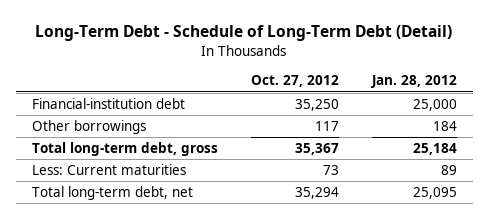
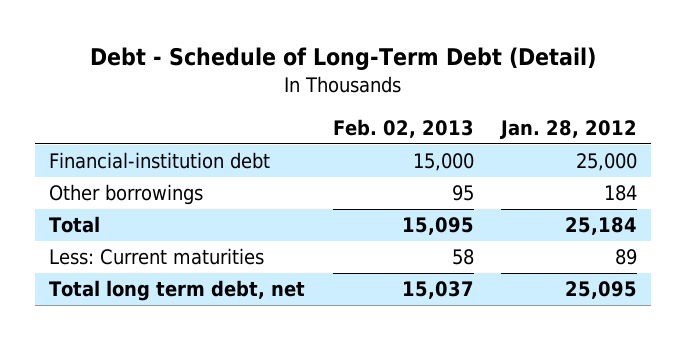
[35,25,453,42] Long-Term Debt - Schedule of Long-Term Debt (Detail) -> [90,47,597,71] Debt - Schedule of Long-Term Debt (Detail)
[250,75,339,88] Oct. 27, 2012 -> none
none -> [332,118,474,138] Feb. 02, 2013
[32,142,219,157] Total long-term debt, gross -> [48,216,100,234] Total
[32,186,194,201] Total long-term debt, net -> [48,280,305,302] Total long term debt, net

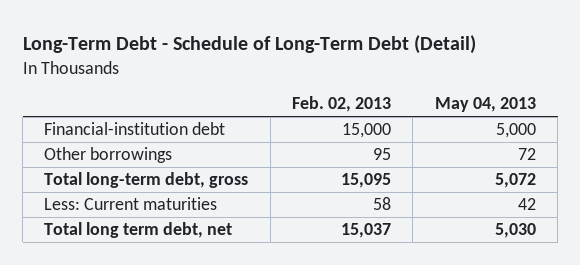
[90,47,597,71] Debt - Schedule of Long-Term Debt (Detail) -> [22,34,476,54] Long-Term Debt - Schedule of Long-Term Debt (Detail)
[500,119,638,139] Jan. 28, 2012 -> none
none -> [434,97,536,113] May 04, 2013
[48,216,100,234] Total -> [44,172,249,189] Total long-term debt, gross

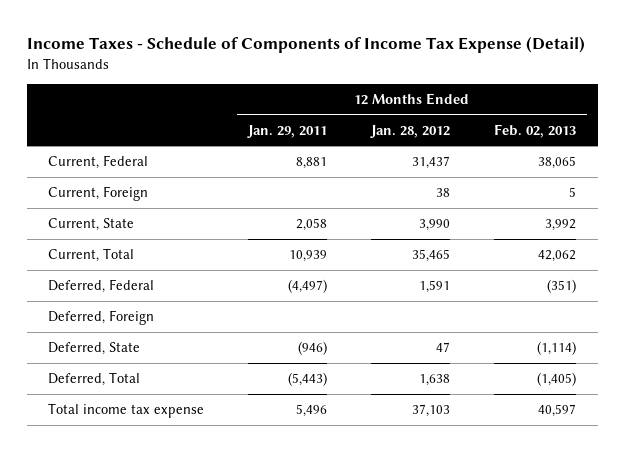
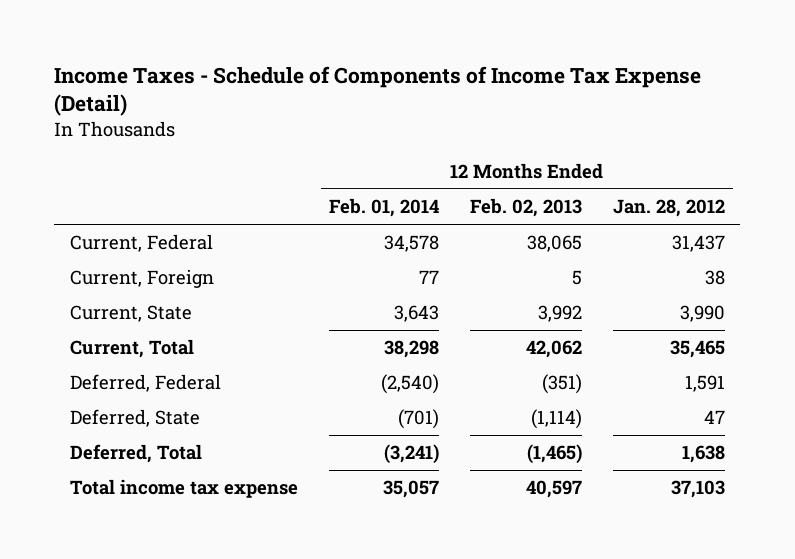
[247,124,328,138] Jan. 29, 2011 -> none
none -> [328,198,439,218] Feb. 01, 2014
[48,310,155,326] Deferred, Foreign -> none
[536,372,576,387] (1,405) -> [526,444,582,465] (1,465)

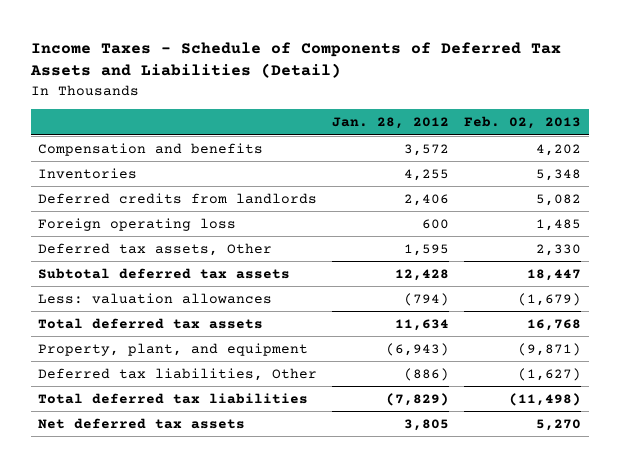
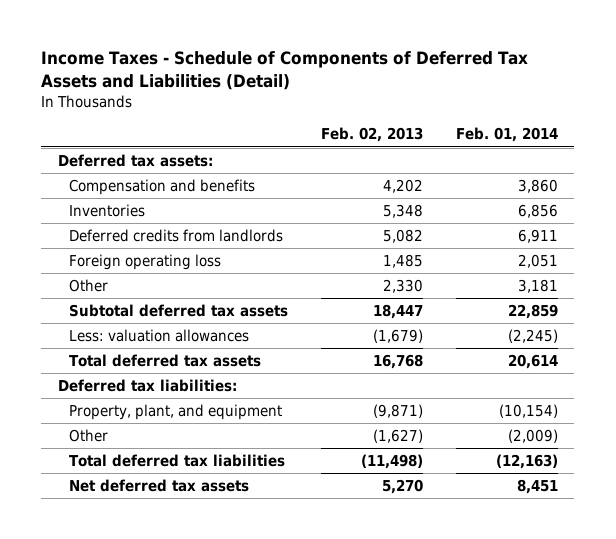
[332,116,450,129] Jan. 28, 2012 -> none
none -> [455,127,558,143] Feb. 01, 2014
none -> [57,154,213,168] Deferred tax assets:
[38,242,273,256] Deferred tax assets, Other -> [68,279,108,293] Other
none -> [57,379,237,393] Deferred tax liabilities:
[38,367,318,381] Deferred tax liabilities, Other -> [68,429,108,443] Other

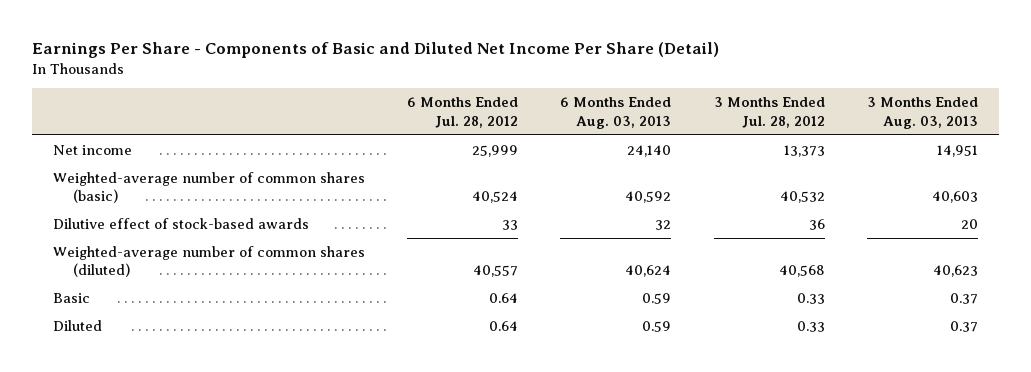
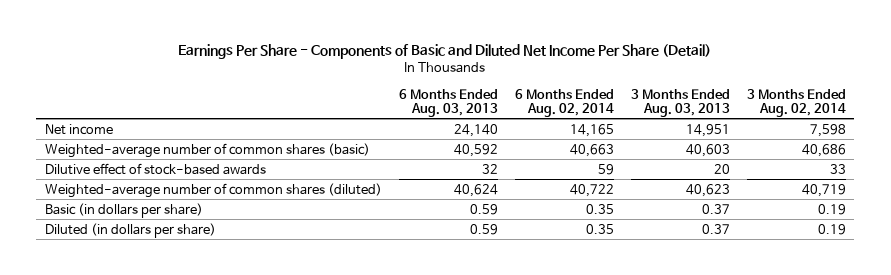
[407,97,519,128] 6 Months Ended Jul. 28, 2012 -> none
[713,97,825,128] 3 Months Ended Jul. 28, 2012 -> none
none -> [514,88,614,117] 6 Months Ended Aug. 02, 2014
none -> [746,88,846,117] 3 Months Ended Aug. 02, 2014
[53,293,91,304] Basic -> [44,202,203,218] Basic (in dollars per share)
[53,320,103,332] Diluted -> [44,222,216,238] Diluted (in dollars per share)

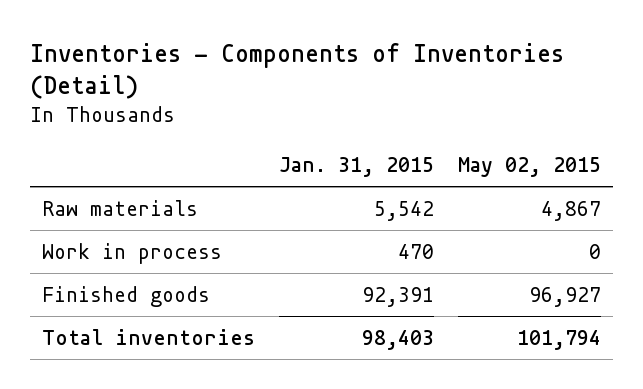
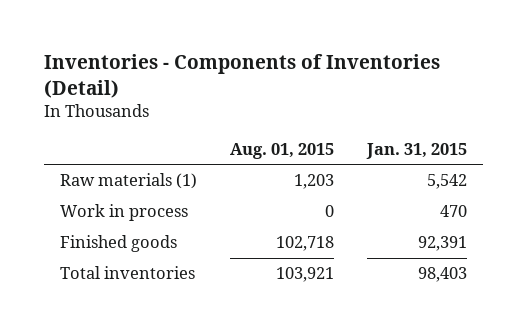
[457,156,601,177] May 02, 2015 -> none
none -> [229,142,334,159] Aug. 01, 2015
[41,199,198,216] Raw materials -> [60,173,198,190] Raw materials (1)

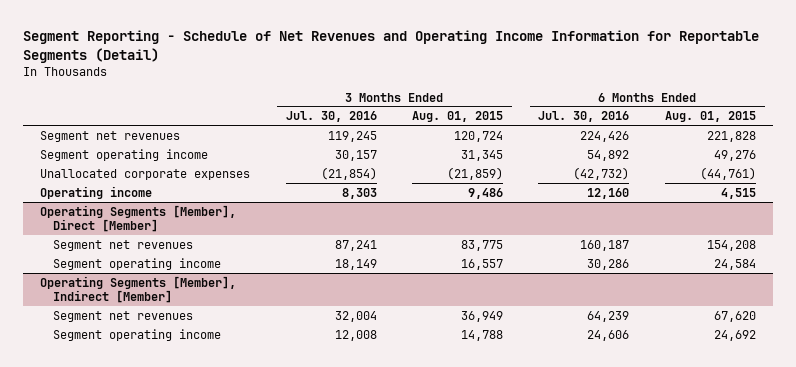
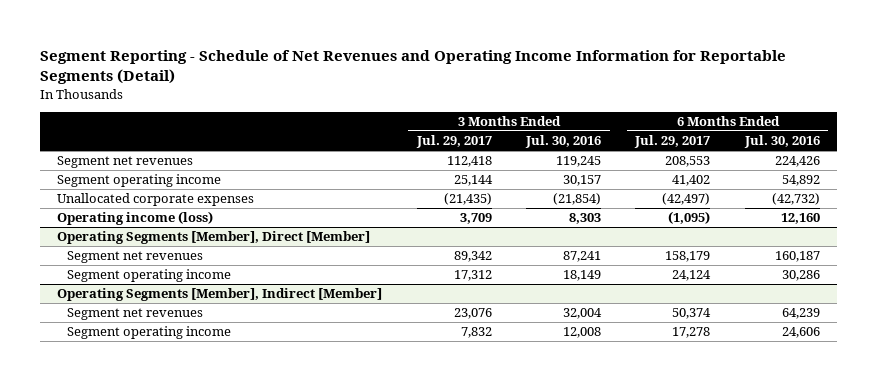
[412,111,504,123] Aug. 01, 2015 -> none
[664,111,756,123] Aug. 01, 2015 -> none
none -> [415,135,492,149] Jul. 29, 2017
none -> [634,135,711,149] Jul. 29, 2017
[40,185,153,199] Operating income -> [57,211,214,226] Operating income (loss)

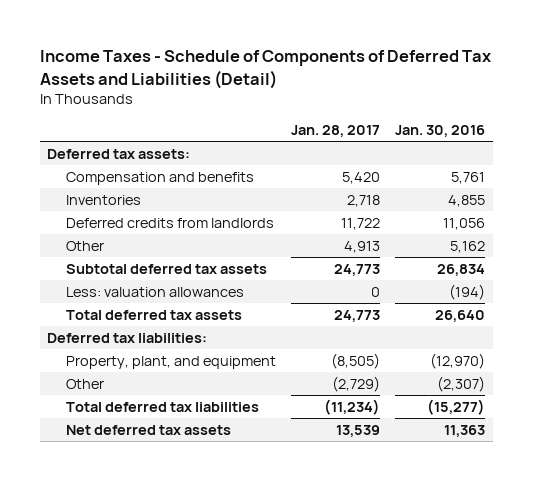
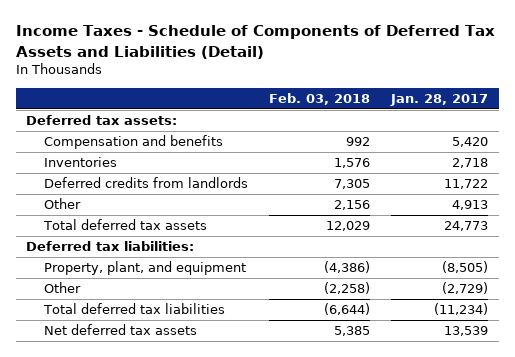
[395,125,486,138] Jan. 30, 2016 -> none
none -> [269,92,371,105] Feb. 03, 2018
[66,263,268,274] Subtotal deferred tax assets -> none
[66,286,245,297] Less: valuation allowances -> none

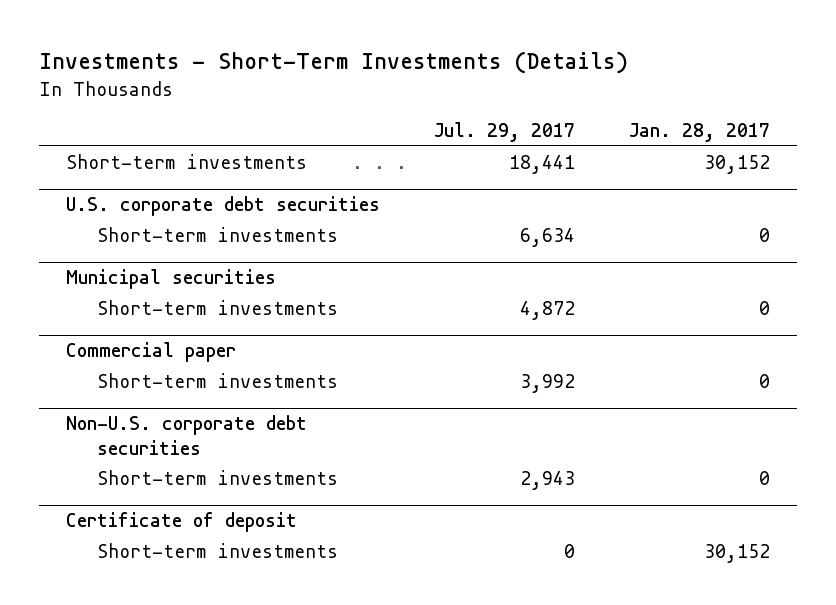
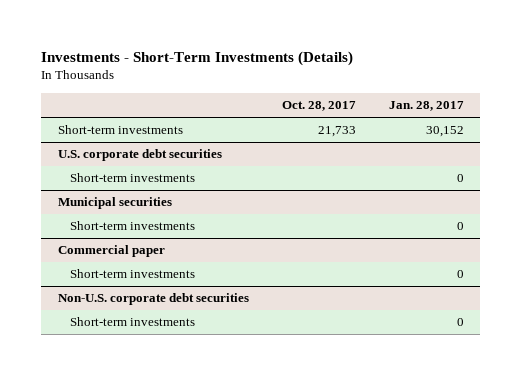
[434,122,576,143] Jul. 29, 2017 -> none
none -> [281,101,356,112] Oct. 28, 2017
[65,512,297,533] Certificate of deposit -> none
[96,542,338,558] Short-term investments -> none

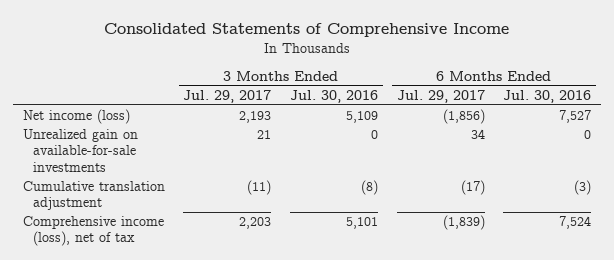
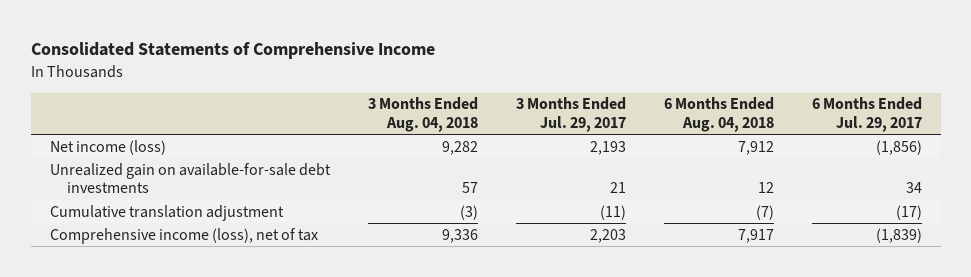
[289,89,378,103] Jul. 30, 2016 -> none
[503,89,592,103] Jul. 30, 2016 -> none
none -> [367,97,478,133] 3 Months Ended Aug. 04, 2018
none -> [663,97,774,133] 6 Months Ended Aug. 04, 2018
[22,129,138,172] Unrealized gain on available-for-sale investments -> [49,162,331,194] Unrealized gain on available-for-sale debt investments

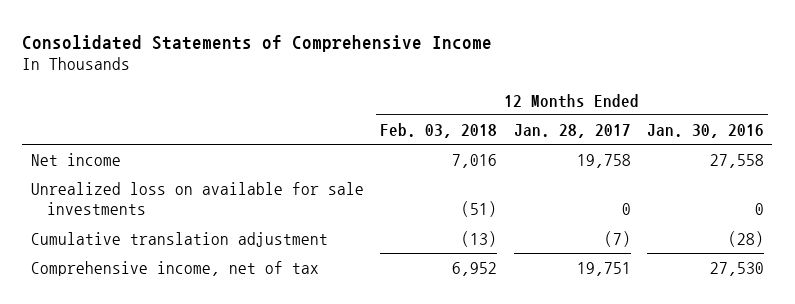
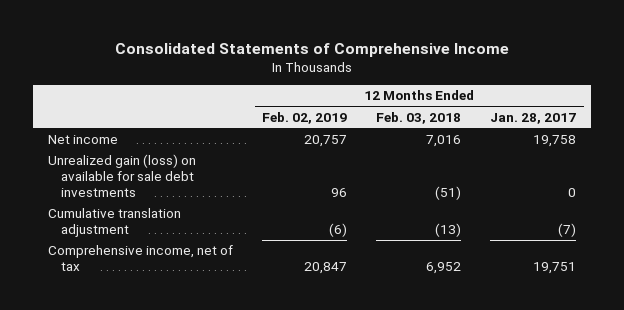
[647,123,765,138] Jan. 30, 2016 -> none
none -> [261,111,347,124] Feb. 02, 2019
[30,181,364,216] Unrealized loss on available for sale investments -> [47,154,196,198] Unrealized gain (loss) on available for sale debt investments

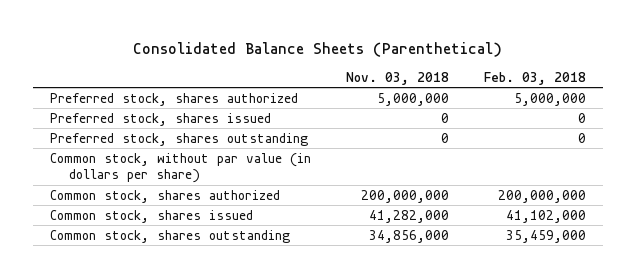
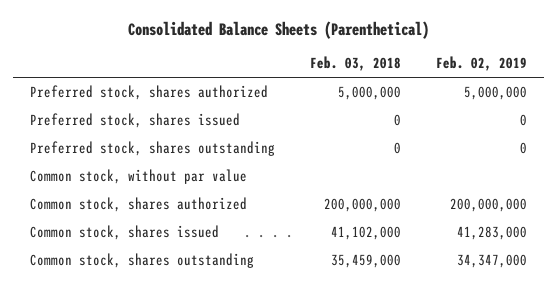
[346,71,450,85] Nov. 03, 2018 -> none
none -> [435,56,527,72] Feb. 02, 2019
[50,152,312,184] Common stock, without par value (in dollars per share) -> [30,168,248,184] Common stock, without par value

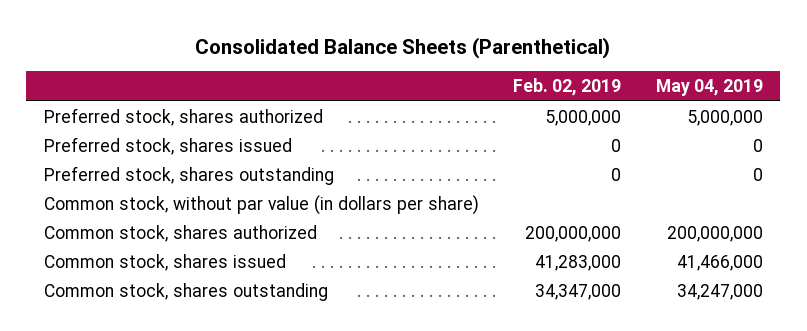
[310,56,402,72] Feb. 03, 2018 -> none
none -> [655,79,763,97] May 04, 2019
[30,168,248,184] Common stock, without par value -> [43,194,479,215] Common stock, without par value (in dollars per share)

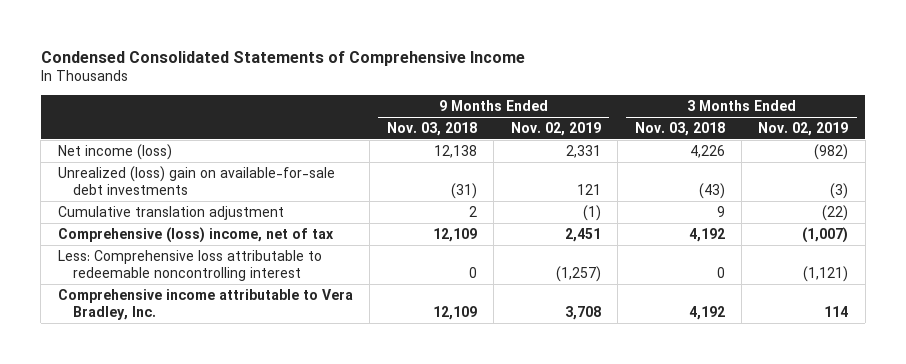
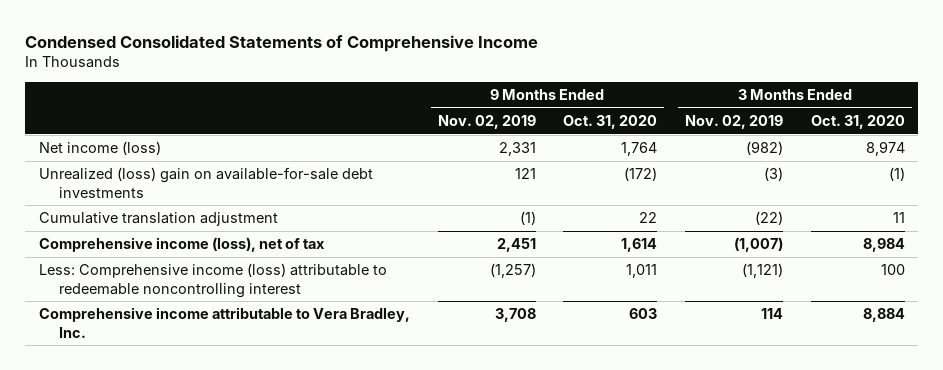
[386,121,477,136] Nov. 03, 2018 -> none
[634,121,725,136] Nov. 03, 2018 -> none
none -> [563,115,658,130] Oct. 31, 2020
none -> [810,115,905,130] Oct. 31, 2020
[57,226,334,243] Comprehensive (loss) income, net of tax -> [38,237,325,253] Comprehensive income (loss), net of tax
[57,249,322,281] Less: Comprehensive loss attributable to redeemable noncontrolling interest -> [38,263,387,298] Less: Comprehensive income (loss) attributable to redeemable noncontrolling interest

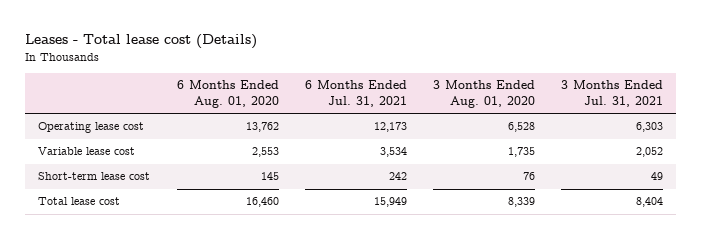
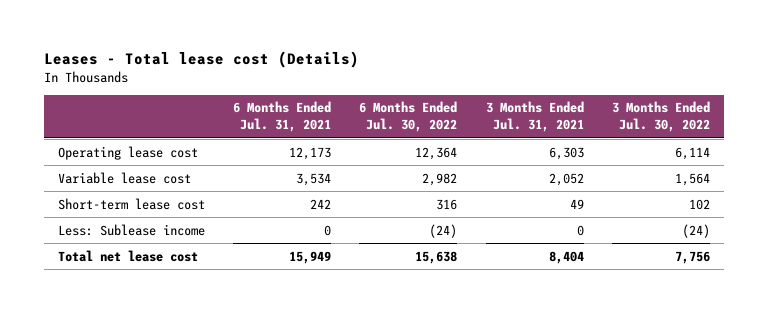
[176,80,279,108] 6 Months Ended Aug. 01, 2020 -> none
[432,80,535,108] 3 Months Ended Aug. 01, 2020 -> none
none -> [359,101,458,133] 6 Months Ended Jul. 30, 2022
none -> [611,101,710,133] 3 Months Ended Jul. 30, 2022
none -> [58,223,206,236] Less: Sublease income
[38,197,121,206] Total lease cost -> [58,249,199,262] Total net lease cost

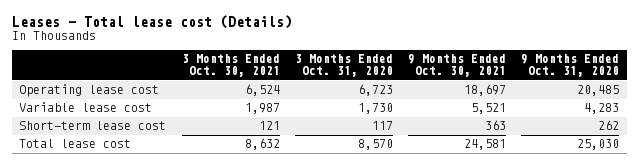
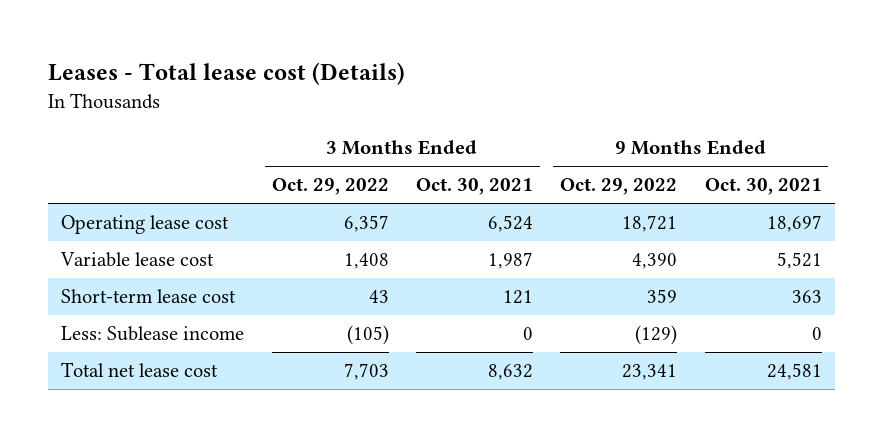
[294,54,393,78] 3 Months Ended Oct. 31, 2020 -> none
[521,54,620,78] 9 Months Ended Oct. 31, 2020 -> none
none -> [271,178,389,196] Oct. 29, 2022
none -> [560,178,678,196] Oct. 29, 2022
none -> [61,326,245,342] Less: Sublease income
[19,139,132,149] Total lease cost -> [61,362,219,378] Total net lease cost

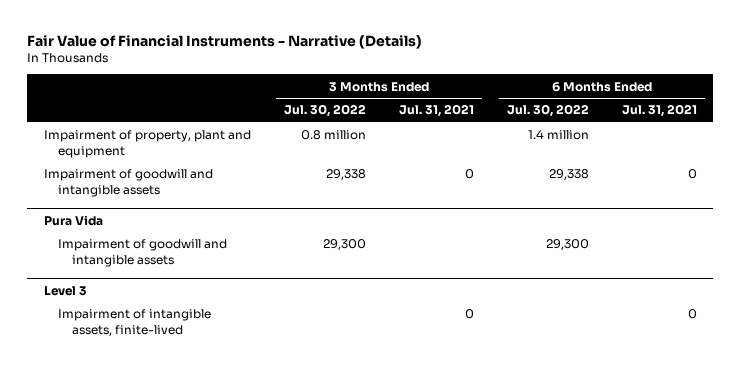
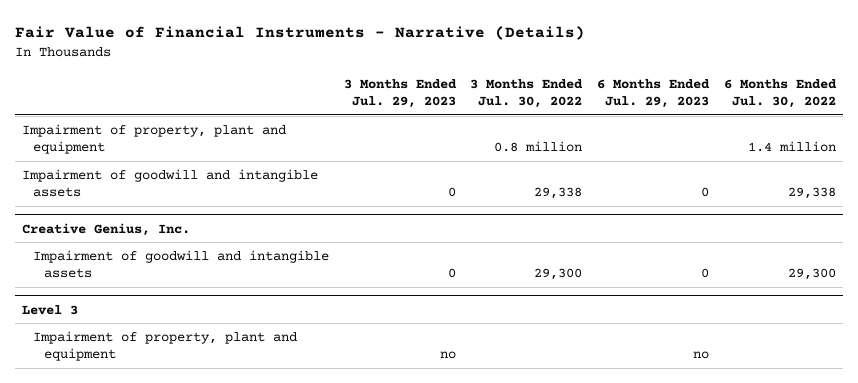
[398,104,474,118] Jul. 31, 2021 -> none
[621,104,697,118] Jul. 31, 2021 -> none
none -> [343,78,457,109] 3 Months Ended Jul. 29, 2023
none -> [597,78,711,109] 6 Months Ended Jul. 29, 2023
[43,215,103,227] Pura Vida -> [21,222,190,236] Creative Genius, Inc.
[57,309,211,336] Impairment of intangible assets, finite-lived -> none
none -> [33,330,298,362] Impairment of property, plant and equipment

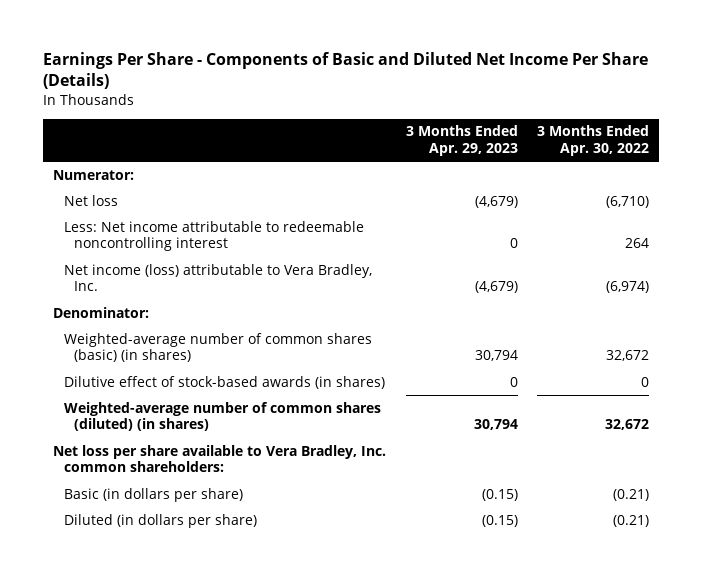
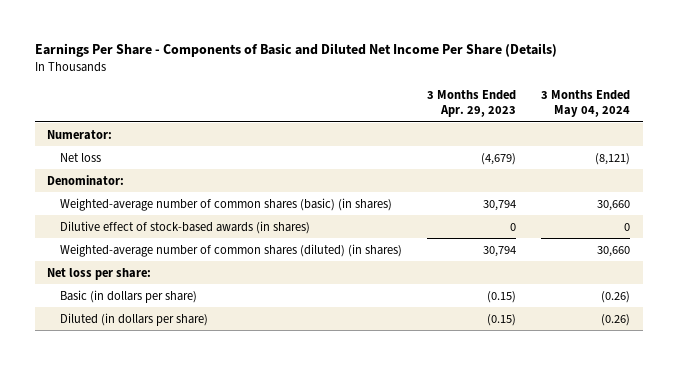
[537,125,650,157] 3 Months Ended Apr. 30, 2022 -> none
none -> [541,89,631,118] 3 Months Ended May 04, 2024
[63,220,364,252] Less: Net income attributable to redeemable noncontrolling interest -> none
[63,263,372,292] Net income (loss) attributable to Vera Bradley, Inc. -> none
[53,444,387,473] Net loss per share available to Vera Bradley, Inc. common shareholders: -> [47,267,152,280] Net loss per share:

